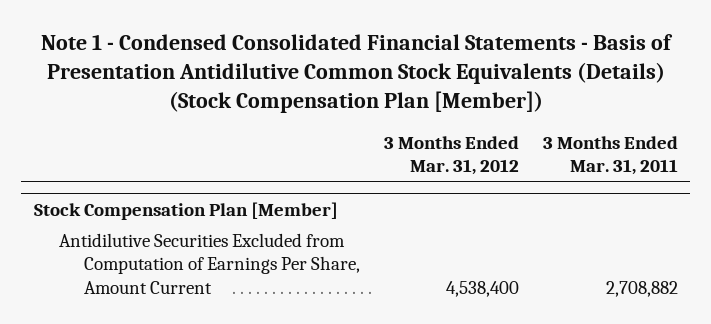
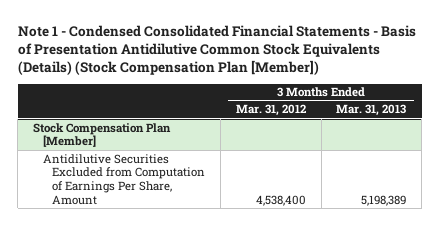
[542,135,678,175] 3 Months Ended Mar. 31, 2011 -> none
none -> [336,104,407,117] Mar. 31, 2013
[58,233,360,294] Antidilutive Securities Excluded from Computation of Earnings Per Share, Amount Current -> [42,153,205,205] Antidilutive Securities Excluded from Computation of Earnings Per Share, Amount

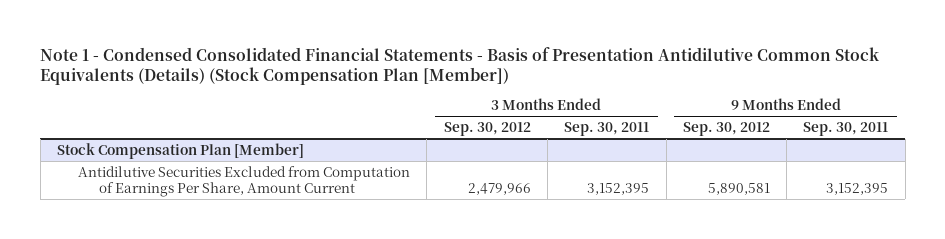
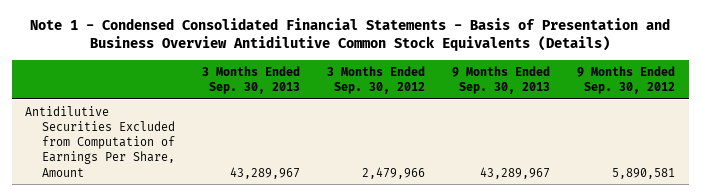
[40,46,881,86] Note 1 - Condensed Consolidated Financial Statements - Basis of Presentation Antidilutive Common Stock Equivalents (Details) (Stock Compensation Plan [Member]) -> [30,17,671,51] Note 1 - Condensed Consolidated Financial Statements - Basis of Presentation and Business Overview Antidilutive Common Stock Equivalents (Details)
[564,122,650,137] Sep. 30, 2011 -> none
[803,122,889,137] Sep. 30, 2011 -> none
none -> [202,65,301,94] 3 Months Ended Sep. 30, 2013
none -> [452,65,551,94] 9 Months Ended Sep. 30, 2013
[56,142,304,159] Stock Compensation Plan [Member] -> none
[78,165,411,198] Antidilutive Securities Excluded from Computation of Earnings Per Share, Amount Current -> [25,106,176,177] Antidilutive Securities Excluded from Computation of Earnings Per Share, Amount

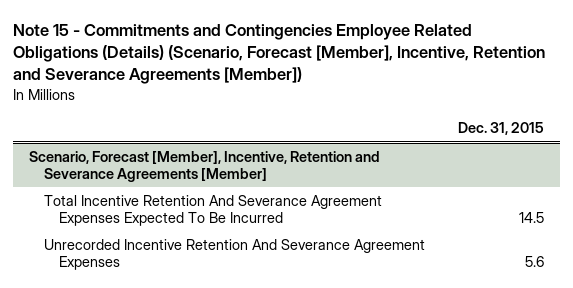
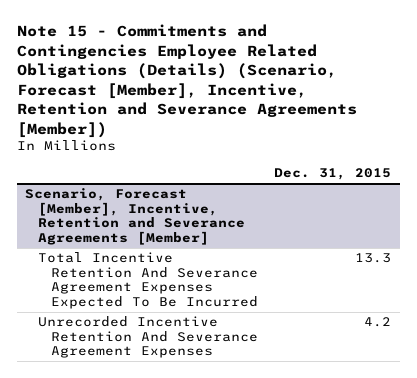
[518,211,544,223] 14.5 -> [355,253,392,264] 13.3
[524,255,544,267] 5.6 -> [364,317,392,328] 4.2

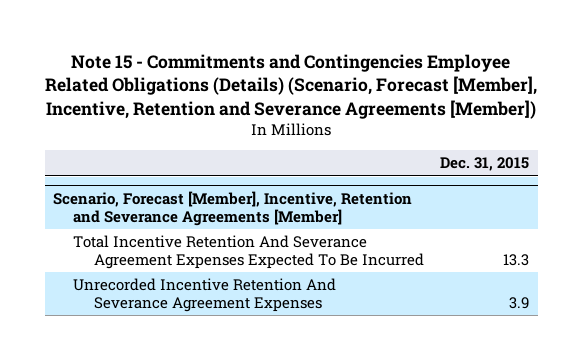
[364,317,392,328] 4.2 -> [509,296,530,309] 3.9

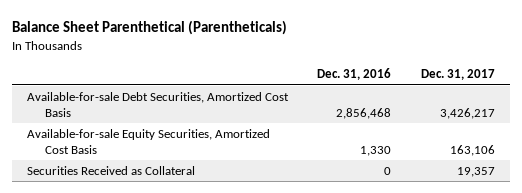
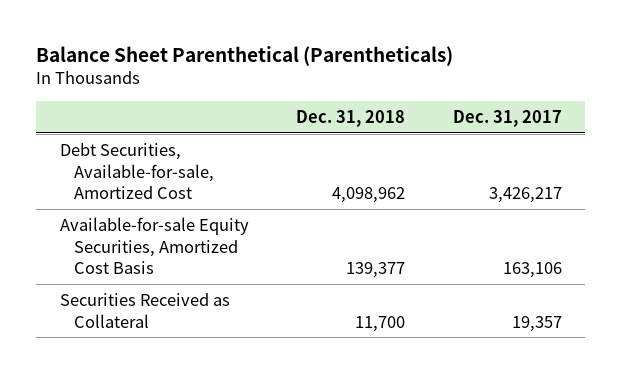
[317,68,392,81] Dec. 31, 2016 -> none
none -> [296,109,406,127] Dec. 31, 2018
[26,92,289,117] Available-for-sale Debt Securities, Amortized Cost Basis -> [59,143,214,200] Debt Securities, Available-for-sale, Amortized Cost

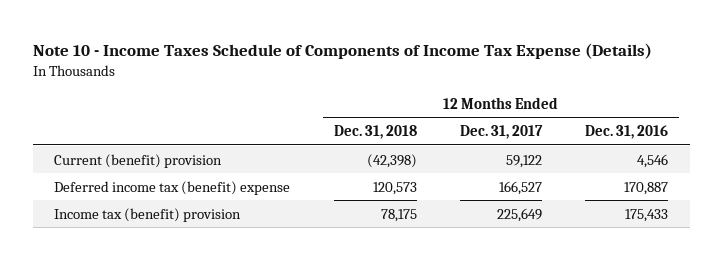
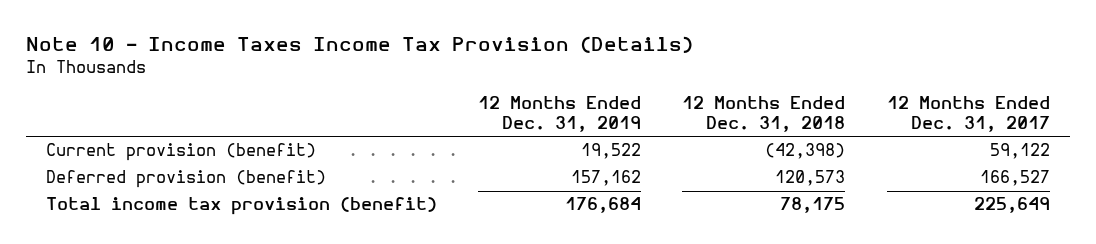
[32,42,652,59] Note 10 - Income Taxes Schedule of Components of Income Tax Expense (Details) -> [25,35,693,53] Note 10 - Income Taxes Income Tax Provision (Details)
[584,125,668,140] Dec. 31, 2016 -> none
none -> [478,95,642,133] 12 Months Ended Dec. 31, 2019
[54,153,223,168] Current (benefit) provision -> [46,143,317,162] Current provision (benefit)
[54,180,291,195] Deferred income tax (benefit) expense -> [46,170,327,189] Deferred provision (benefit)
[54,207,242,222] Income tax (benefit) provision -> [46,197,438,216] Total income tax provision (benefit)

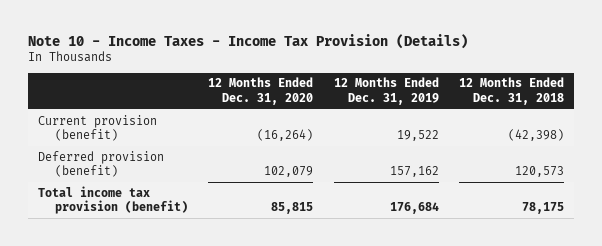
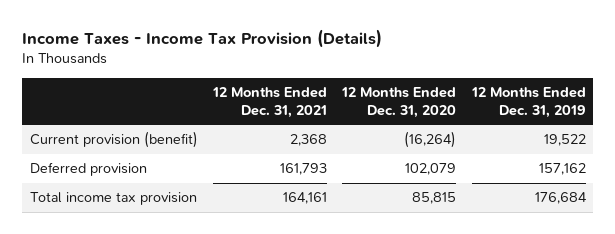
[27,33,468,49] Note 10 - Income Taxes - Income Tax Provision (Details) -> [22,29,383,49] Income Taxes - Income Tax Provision (Details)
[459,77,565,106] 12 Months Ended Dec. 31, 2018 -> none
none -> [212,86,328,118] 12 Months Ended Dec. 31, 2021
[37,150,164,178] Deferred provision (benefit) -> [29,162,147,177] Deferred provision
[37,185,188,215] Total income tax provision (benefit) -> [29,192,197,206] Total income tax provision

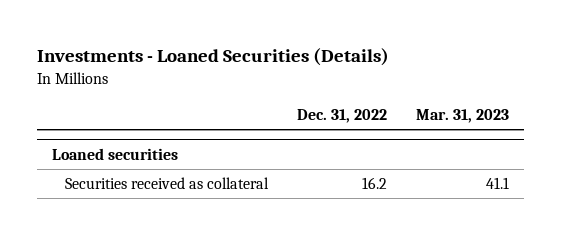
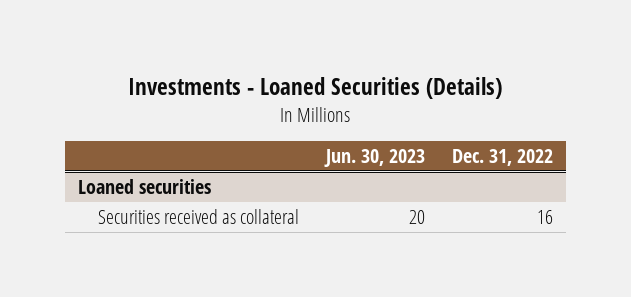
[416,109,510,124] Mar. 31, 2023 -> none
none -> [323,148,425,167] Jun. 30, 2023
[362,177,388,190] 16.2 -> [536,209,553,224] 16

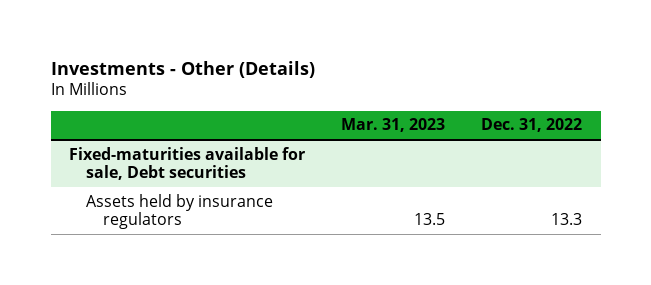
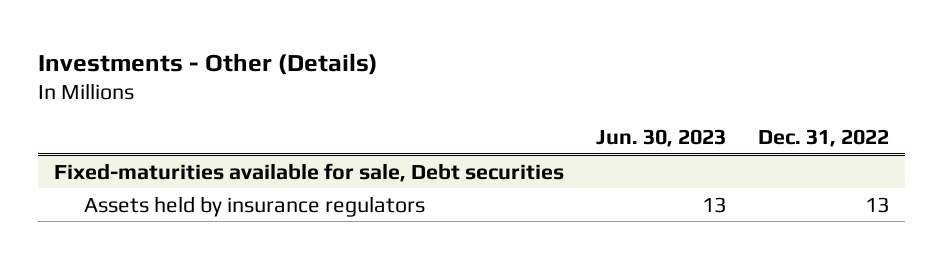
[341,118,446,133] Mar. 31, 2023 -> none
none -> [595,129,726,148] Jun. 30, 2023
[551,213,583,226] 13.3 -> [864,196,889,213] 13

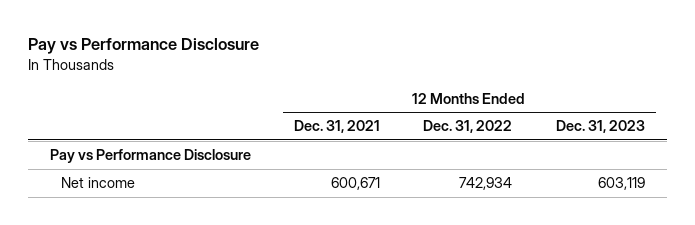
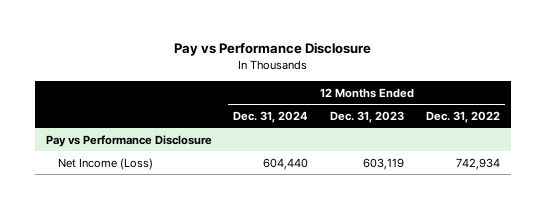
[294,120,381,134] Dec. 31, 2021 -> none
none -> [233,110,309,123] Dec. 31, 2024
[61,177,136,189] Net income -> [58,157,154,170] Net Income (Loss)

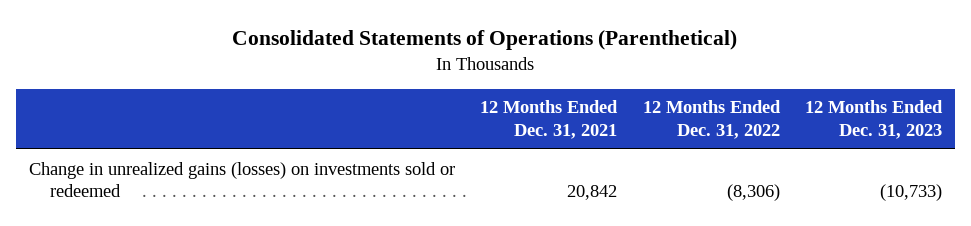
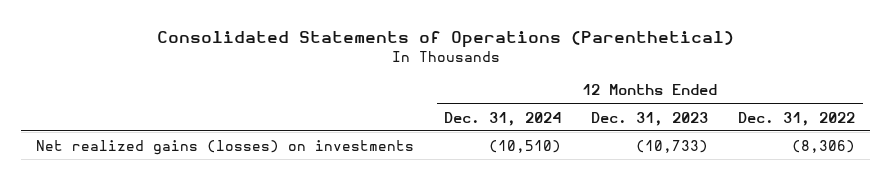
[480,100,619,139] 12 Months Ended Dec. 31, 2021 -> none
none -> [444,111,562,126] Dec. 31, 2024
[28,161,455,198] Change in unrealized gains (losses) on investments sold or redeemed -> [36,140,415,156] Net realized gains (losses) on investments

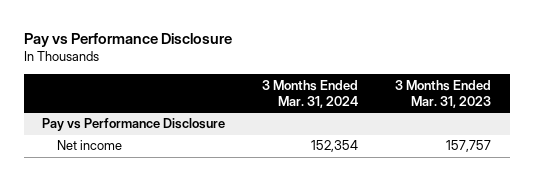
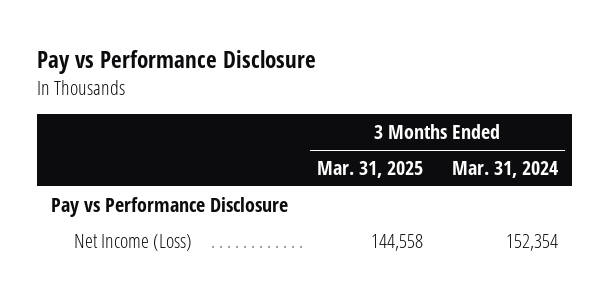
[395,79,492,109] 3 Months Ended Mar. 31, 2023 -> none
none -> [316,161,423,179] Mar. 31, 2025
[57,140,123,151] Net income -> [73,233,192,251] Net Income (Loss)

